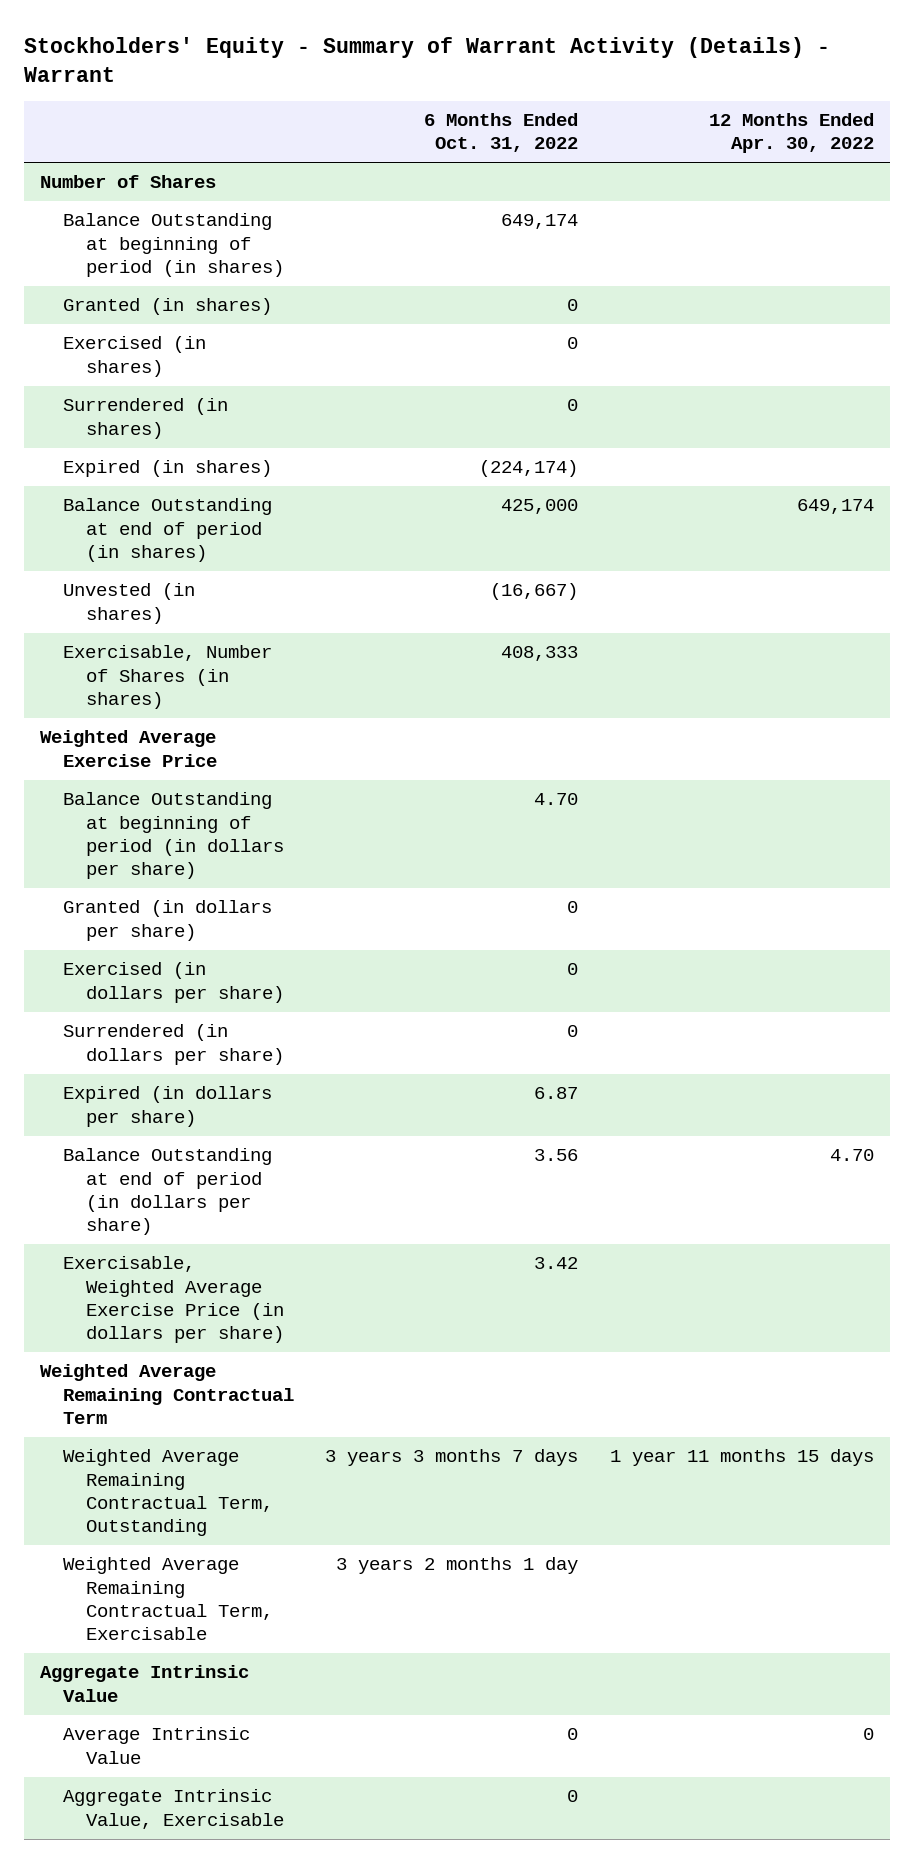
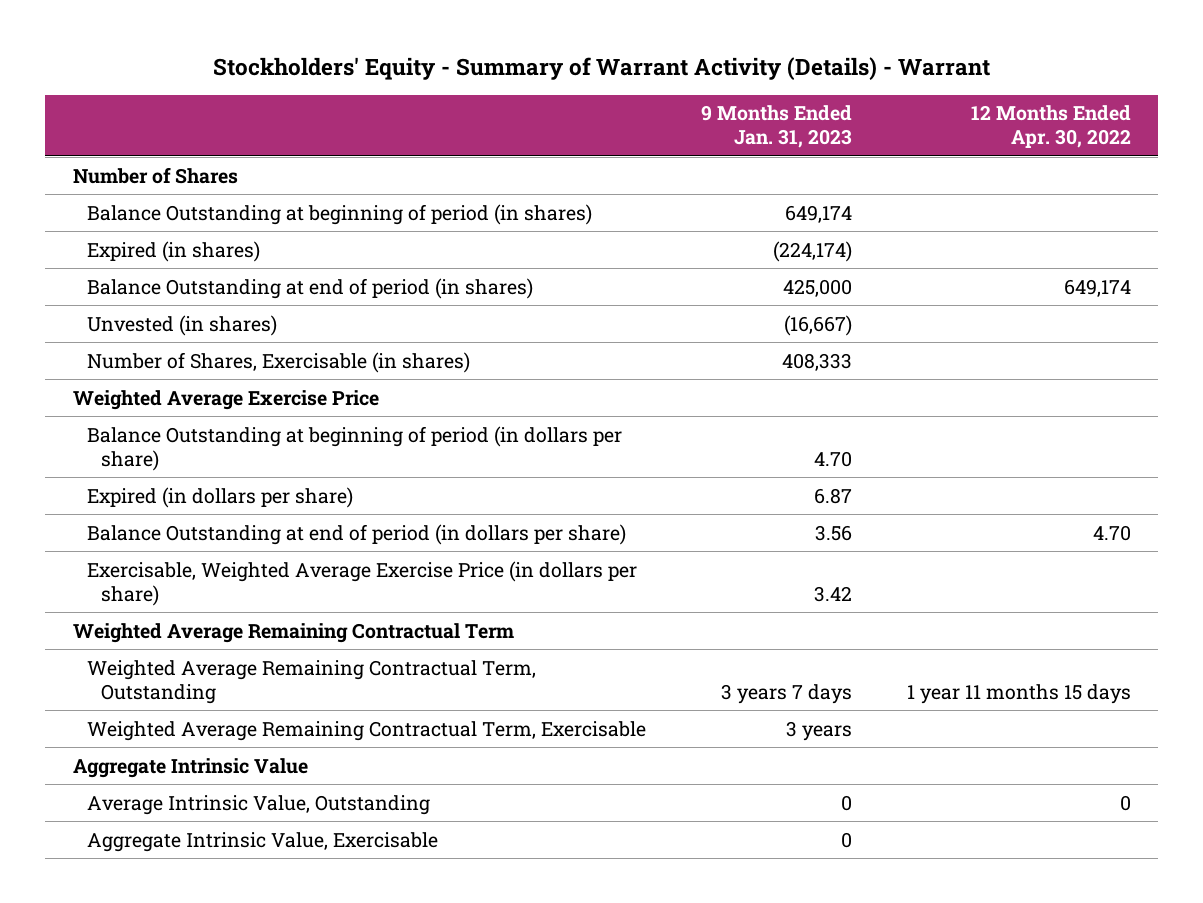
[424,112,579,153] 6 Months Ended Oct. 31, 2022 -> none
none -> [700,105,852,149] 9 Months Ended Jan. 31, 2023
[62,298,272,316] Granted (in shares) -> none
[62,336,206,377] Exercised (in shares) -> none
[62,398,228,439] Surrendered (in shares) -> none
[62,645,272,709] Exercisable, Number of Shares (in shares) -> [86,351,470,373] Number of Shares, Exercisable (in shares)
[62,900,272,941] Granted (in dollars per share) -> none
[62,962,284,1003] Exercised (in dollars per share) -> none
[62,1024,284,1065] Surrendered (in dollars per share) -> none
[62,1727,250,1764] Average Intrinsic Value -> [86,794,430,815] Average Intrinsic Value, Outstanding

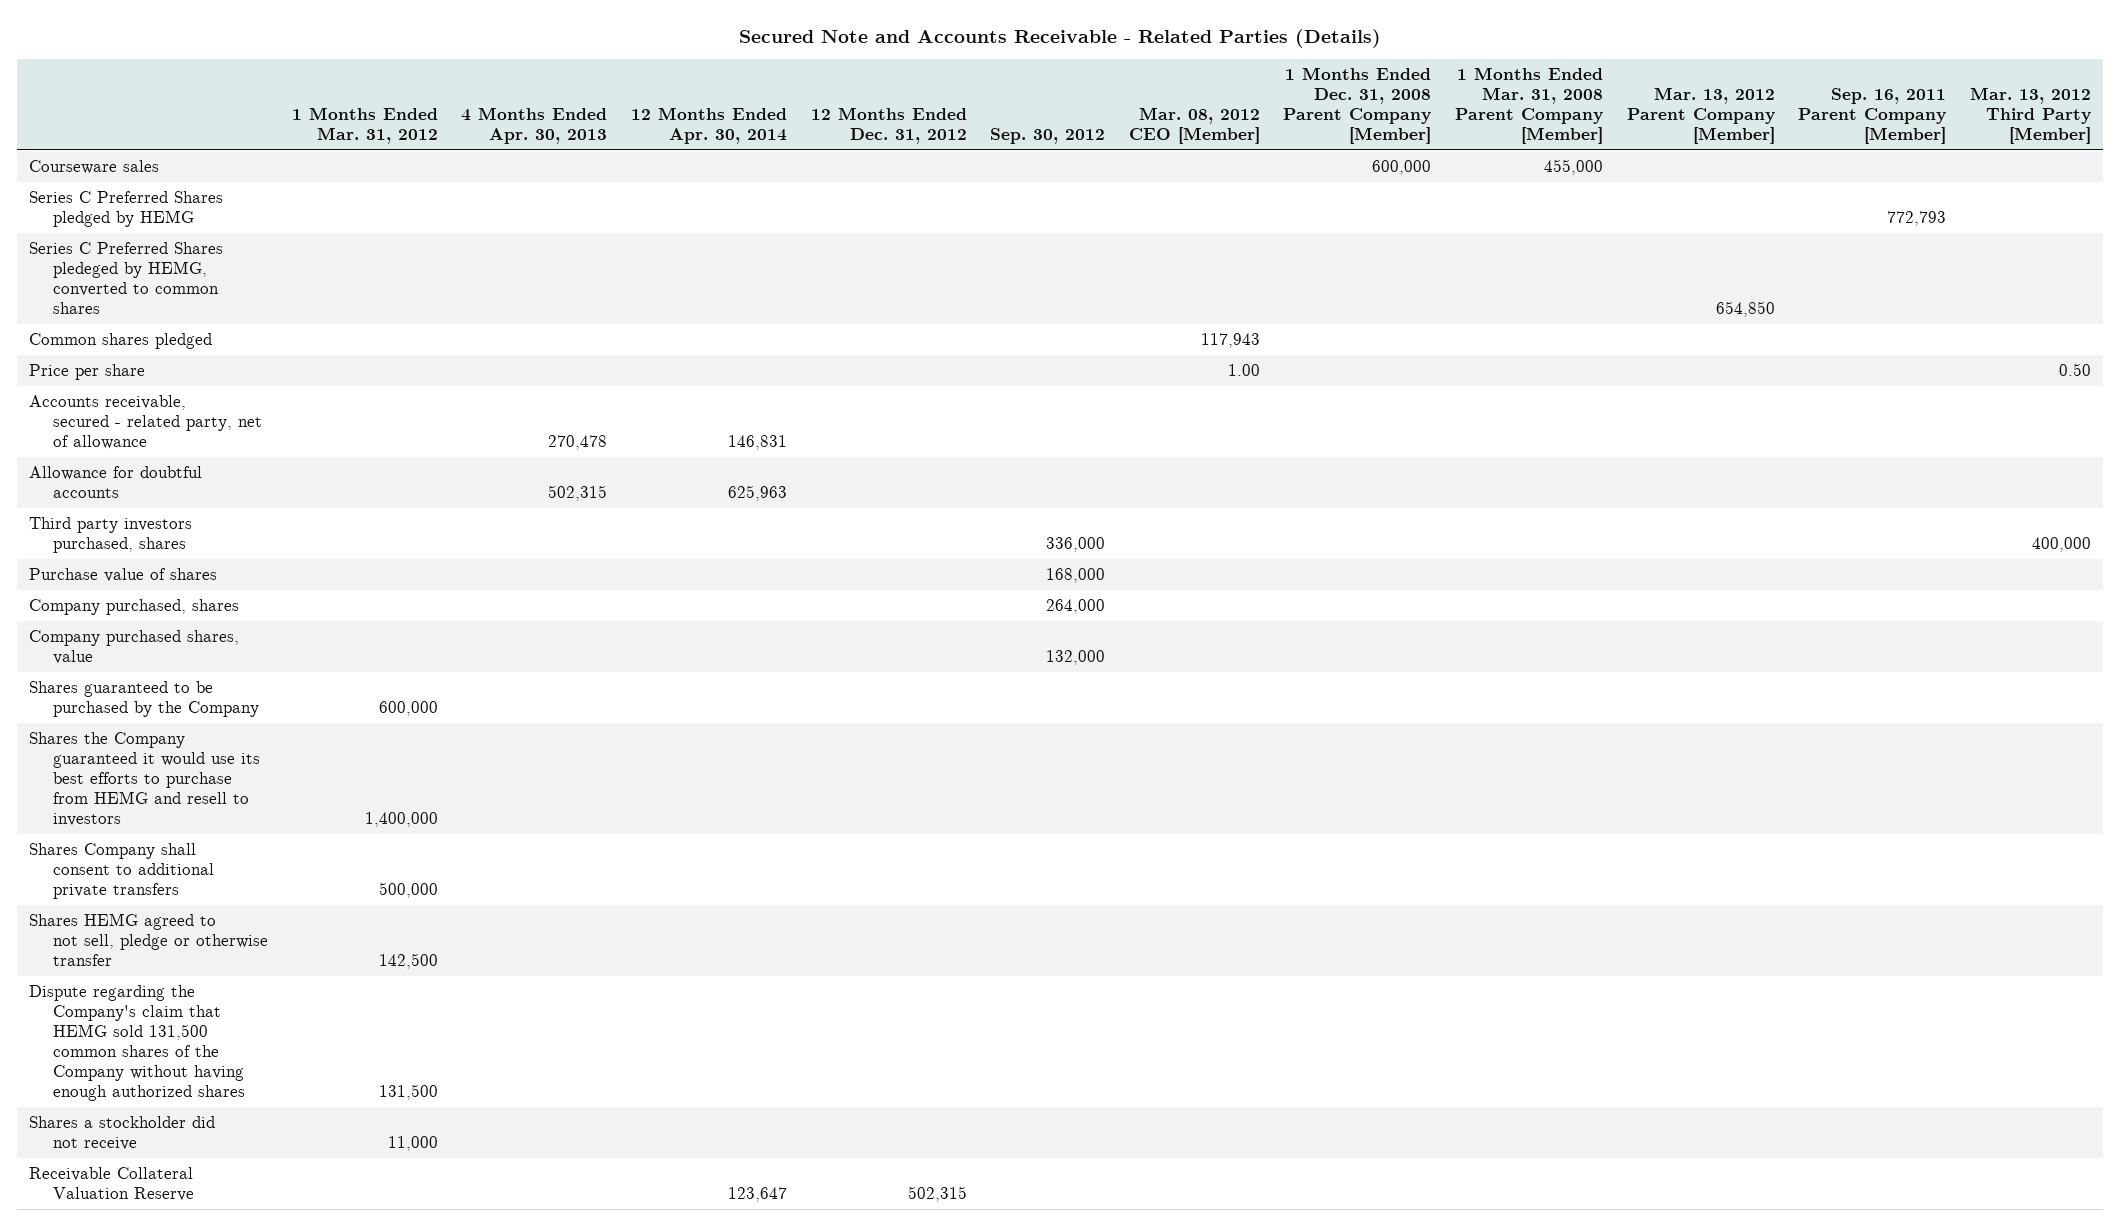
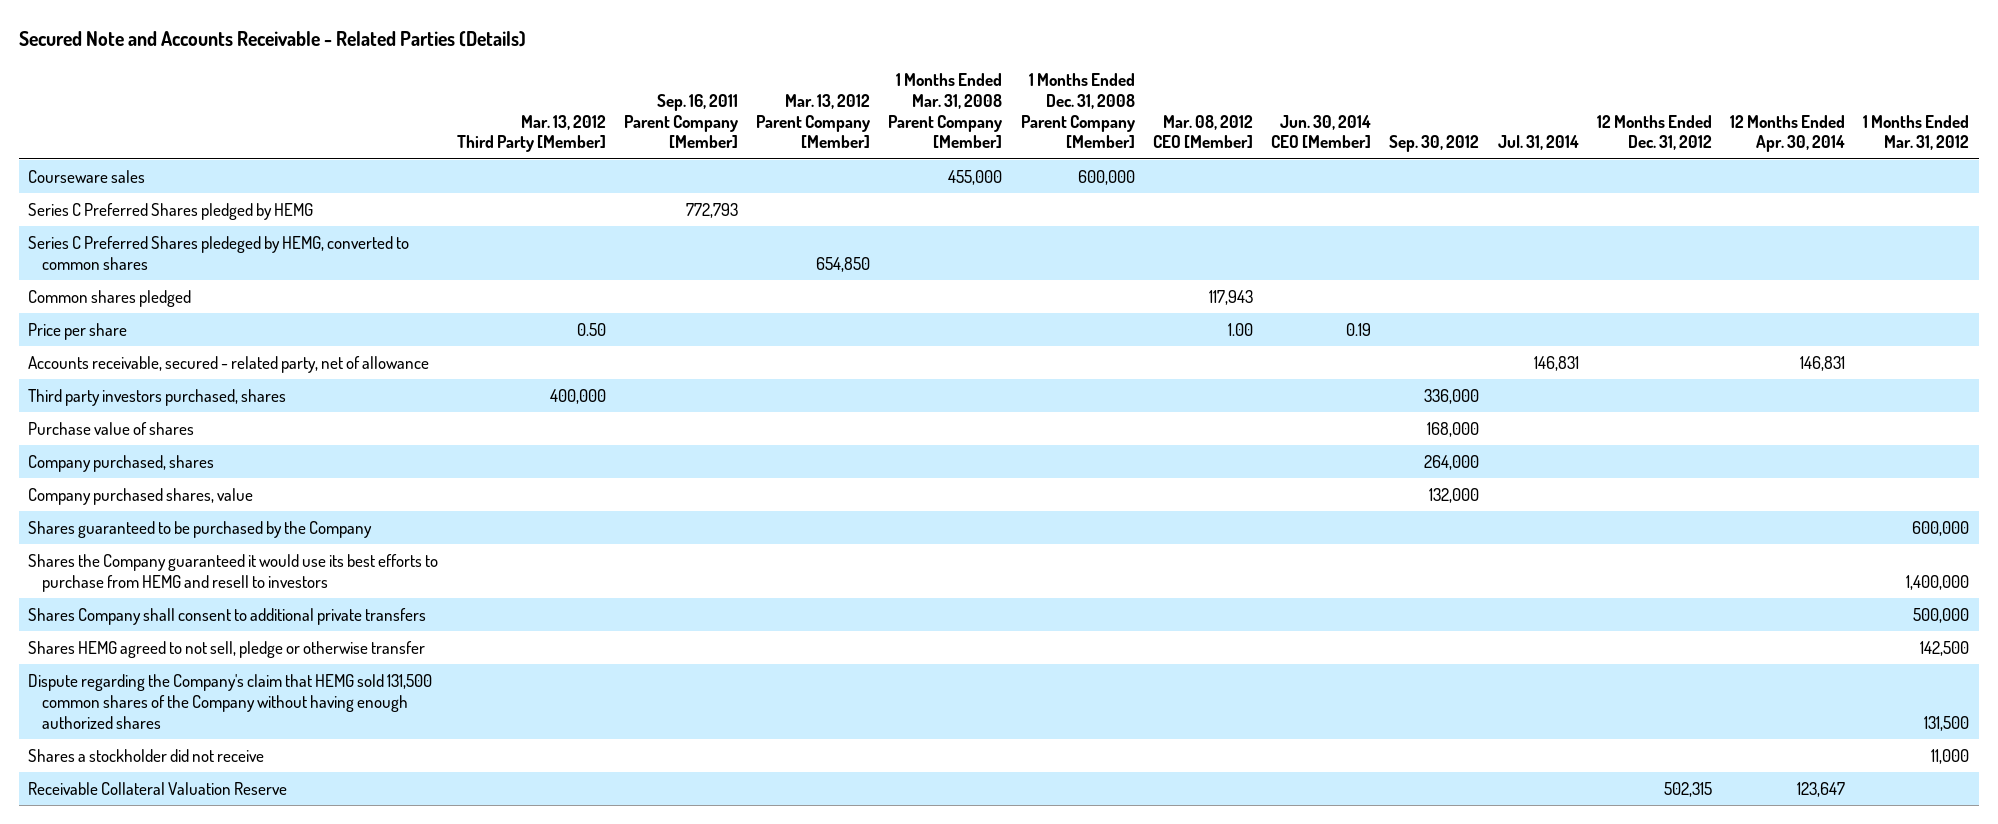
[461,107,608,145] 4 Months Ended Apr. 30, 2013 -> none
none -> [1271,114,1372,149] Jun. 30, 2014 CEO [Member]
none -> [1497,135,1579,151] Jul. 31, 2014
[28,466,202,499] Allowance for doubtful accounts -> none

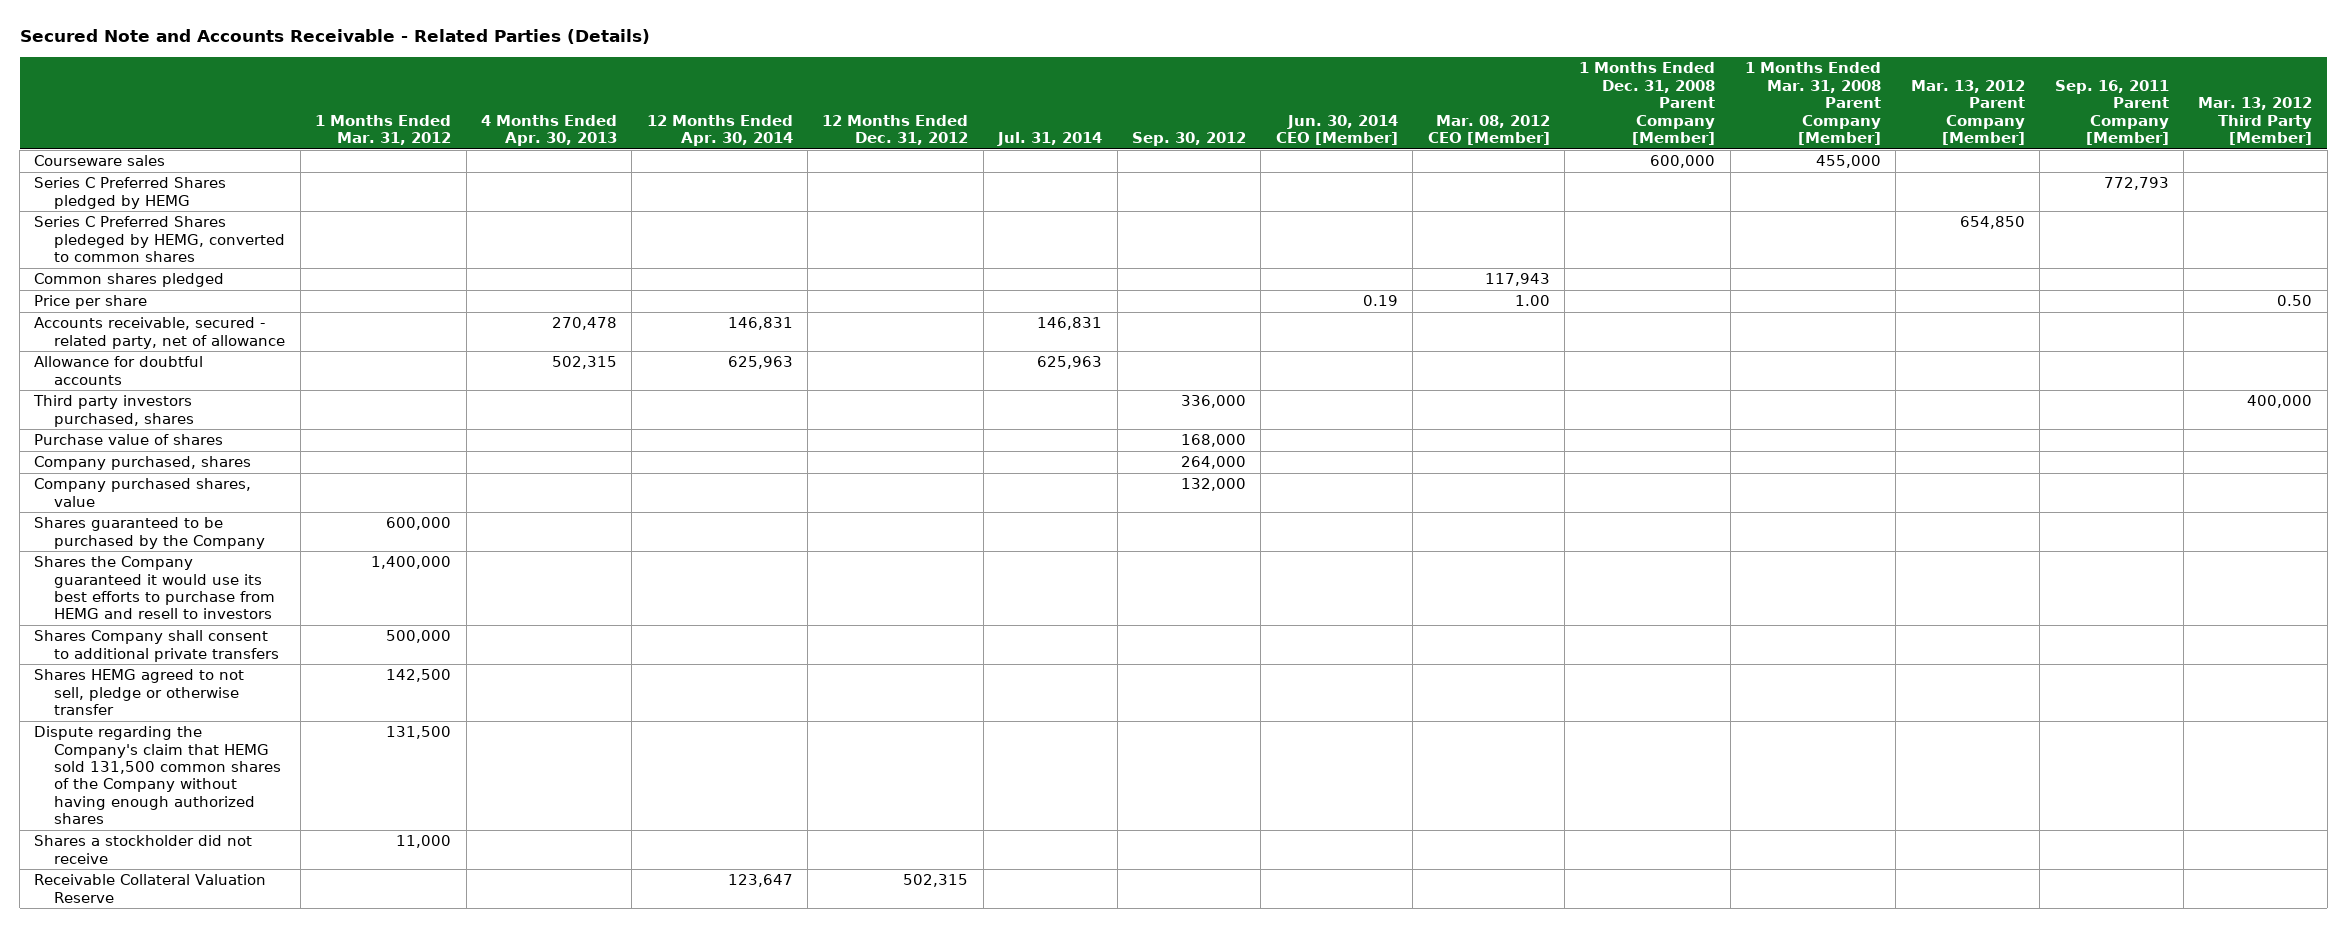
none -> [480,114,617,147] 4 Months Ended Apr. 30, 2013
none -> [34,356,204,385] Allowance for doubtful accounts

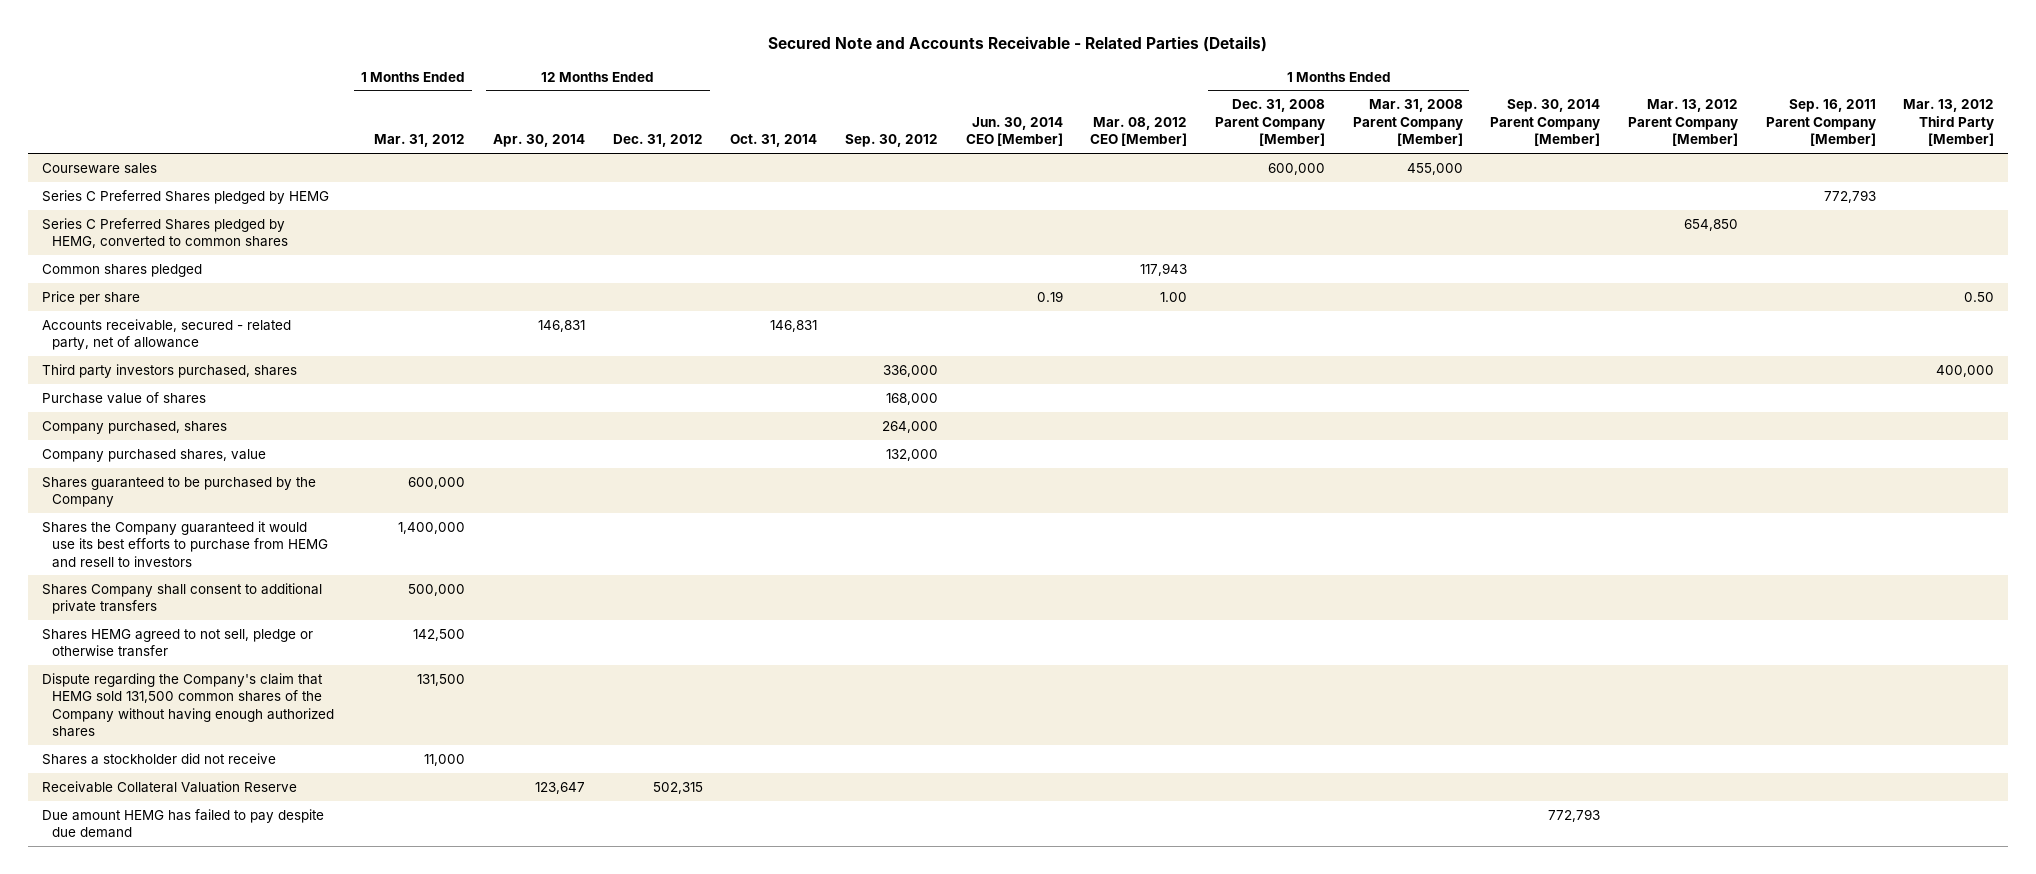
[480,114,617,147] 4 Months Ended Apr. 30, 2013 -> none
[997,132,1103,147] Jul. 31, 2014 -> none
none -> [730,134,818,148] Oct. 31, 2014
none -> [1490,99,1601,147] Sep. 30, 2014 Parent Company [Member]
[34,216,286,263] Series C Preferred Shares pledeged by HEMG, converted to common shares -> [41,217,288,249] Series C Preferred Shares pledged by HEMG, converted to common shares
[34,356,204,385] Allowance for doubtful accounts -> none
none -> [41,808,324,839] Due amount HEMG has failed to pay despite due demand

